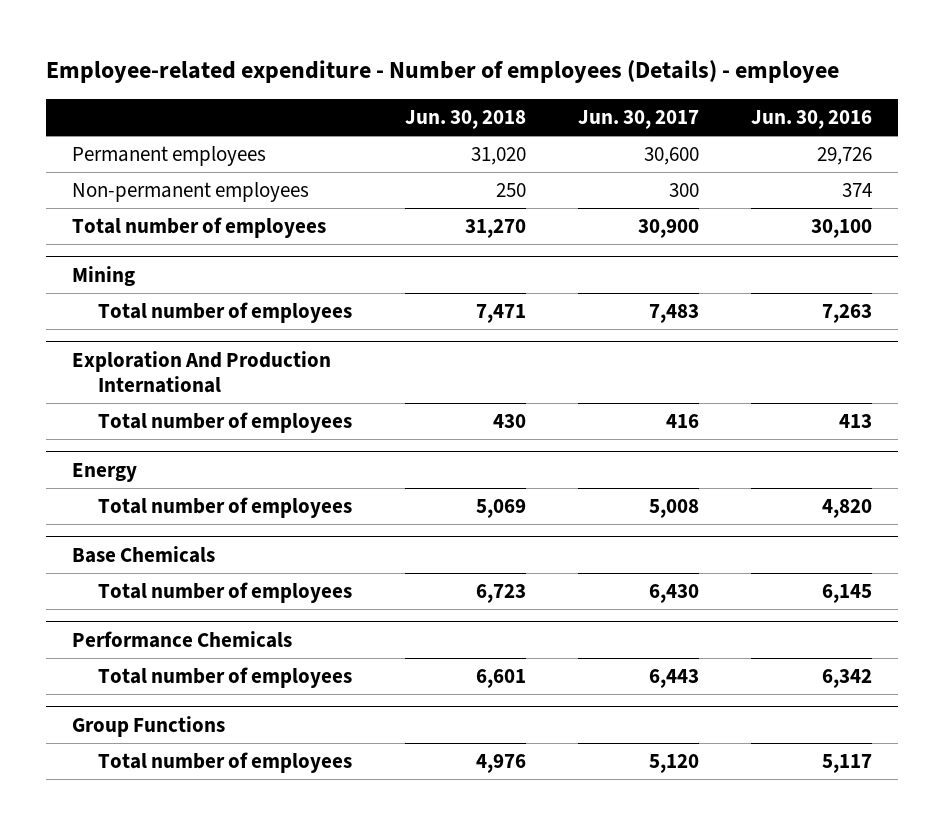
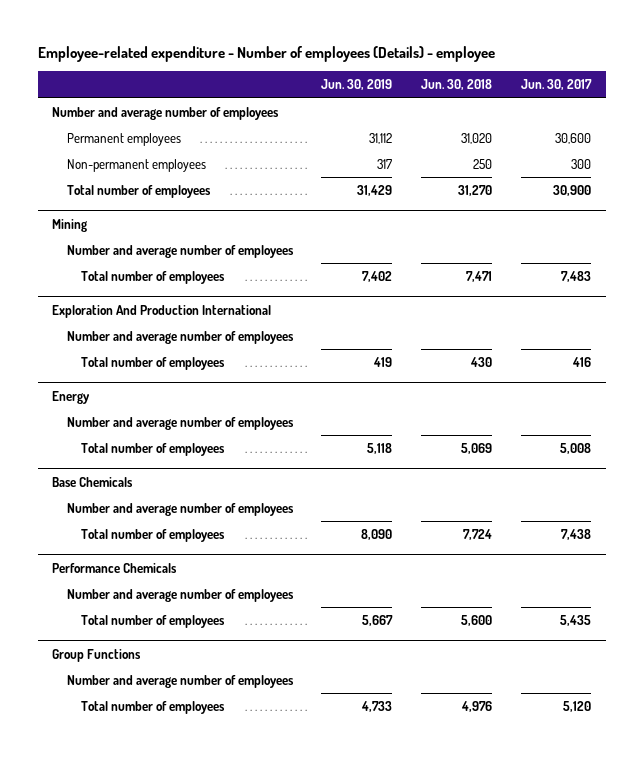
[750,110,872,130] Jun. 30, 2016 -> none
none -> [321,79,393,91] Jun. 30, 2019
none -> [51,107,279,121] Number and average number of employees
none -> [66,245,294,259] Number and average number of employees
none -> [66,331,294,345] Number and average number of employees
none -> [66,417,294,431] Number and average number of employees
none -> [66,503,294,517] Number and average number of employees
[475,584,526,604] 6,723 -> [463,529,493,541] 7,724
[648,584,699,604] 6,430 -> [561,529,592,541] 7,438
none -> [66,589,294,603] Number and average number of employees
[475,669,526,689] 6,601 -> [461,615,493,627] 5,600
[648,669,699,689] 6,443 -> [560,615,592,627] 5,435
none -> [66,675,294,689] Number and average number of employees

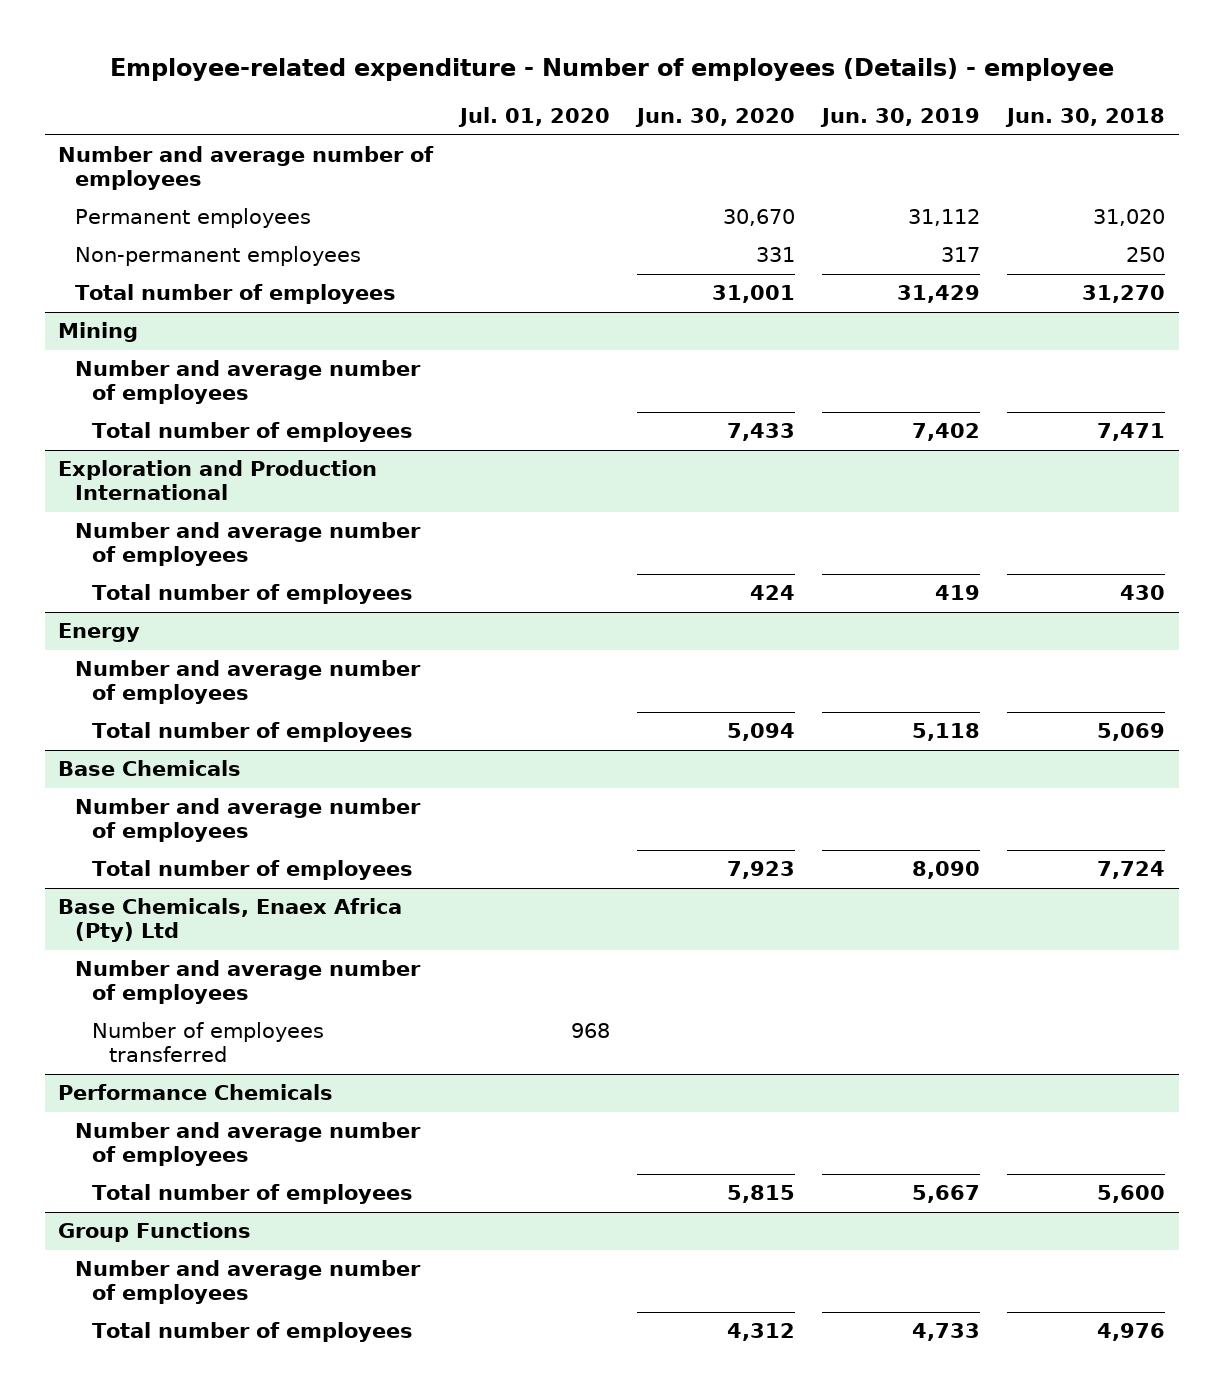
[521,79,593,91] Jun. 30, 2017 -> none
none -> [458,107,611,128] Jul. 01, 2020
none -> [635,108,796,128] Jun. 30, 2020
[51,304,271,318] Exploration And Production International -> [58,460,378,501] Exploration and Production International
none -> [58,898,403,943] Base Chemicals, Enaex Africa (Pty) Ltd
none -> [75,960,422,1005] Number and average number of employees
none -> [92,1022,325,1063] Number of employees transferred

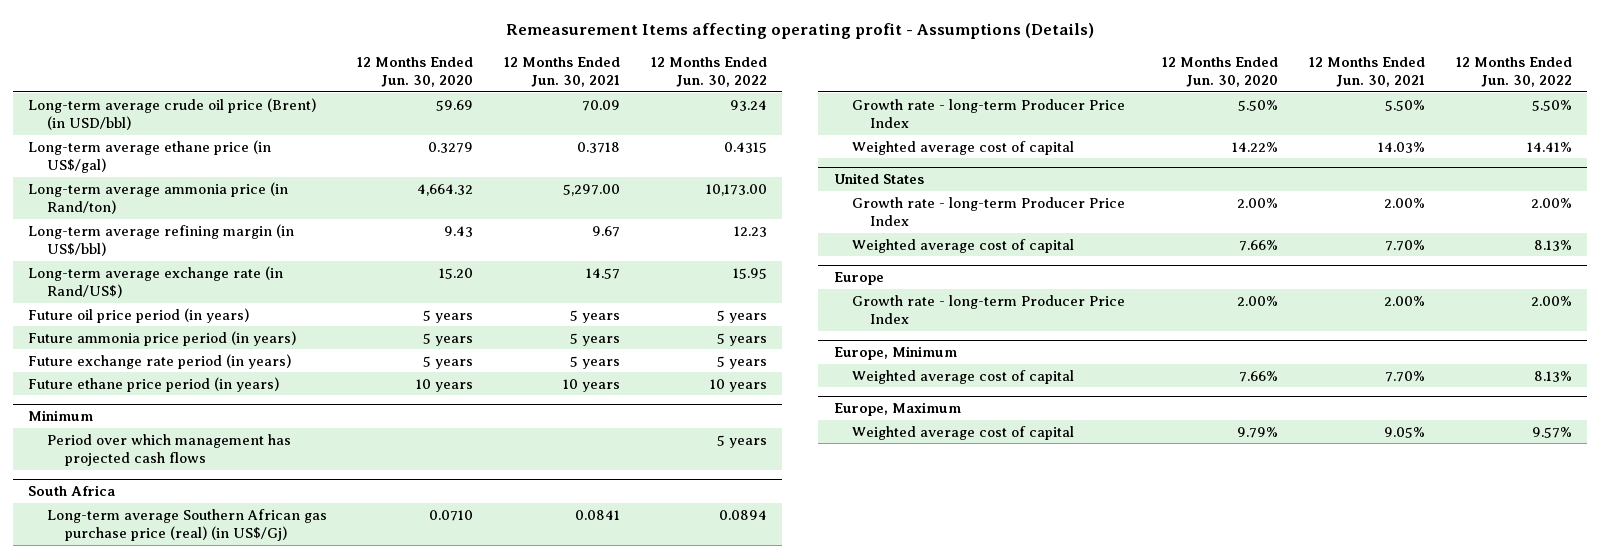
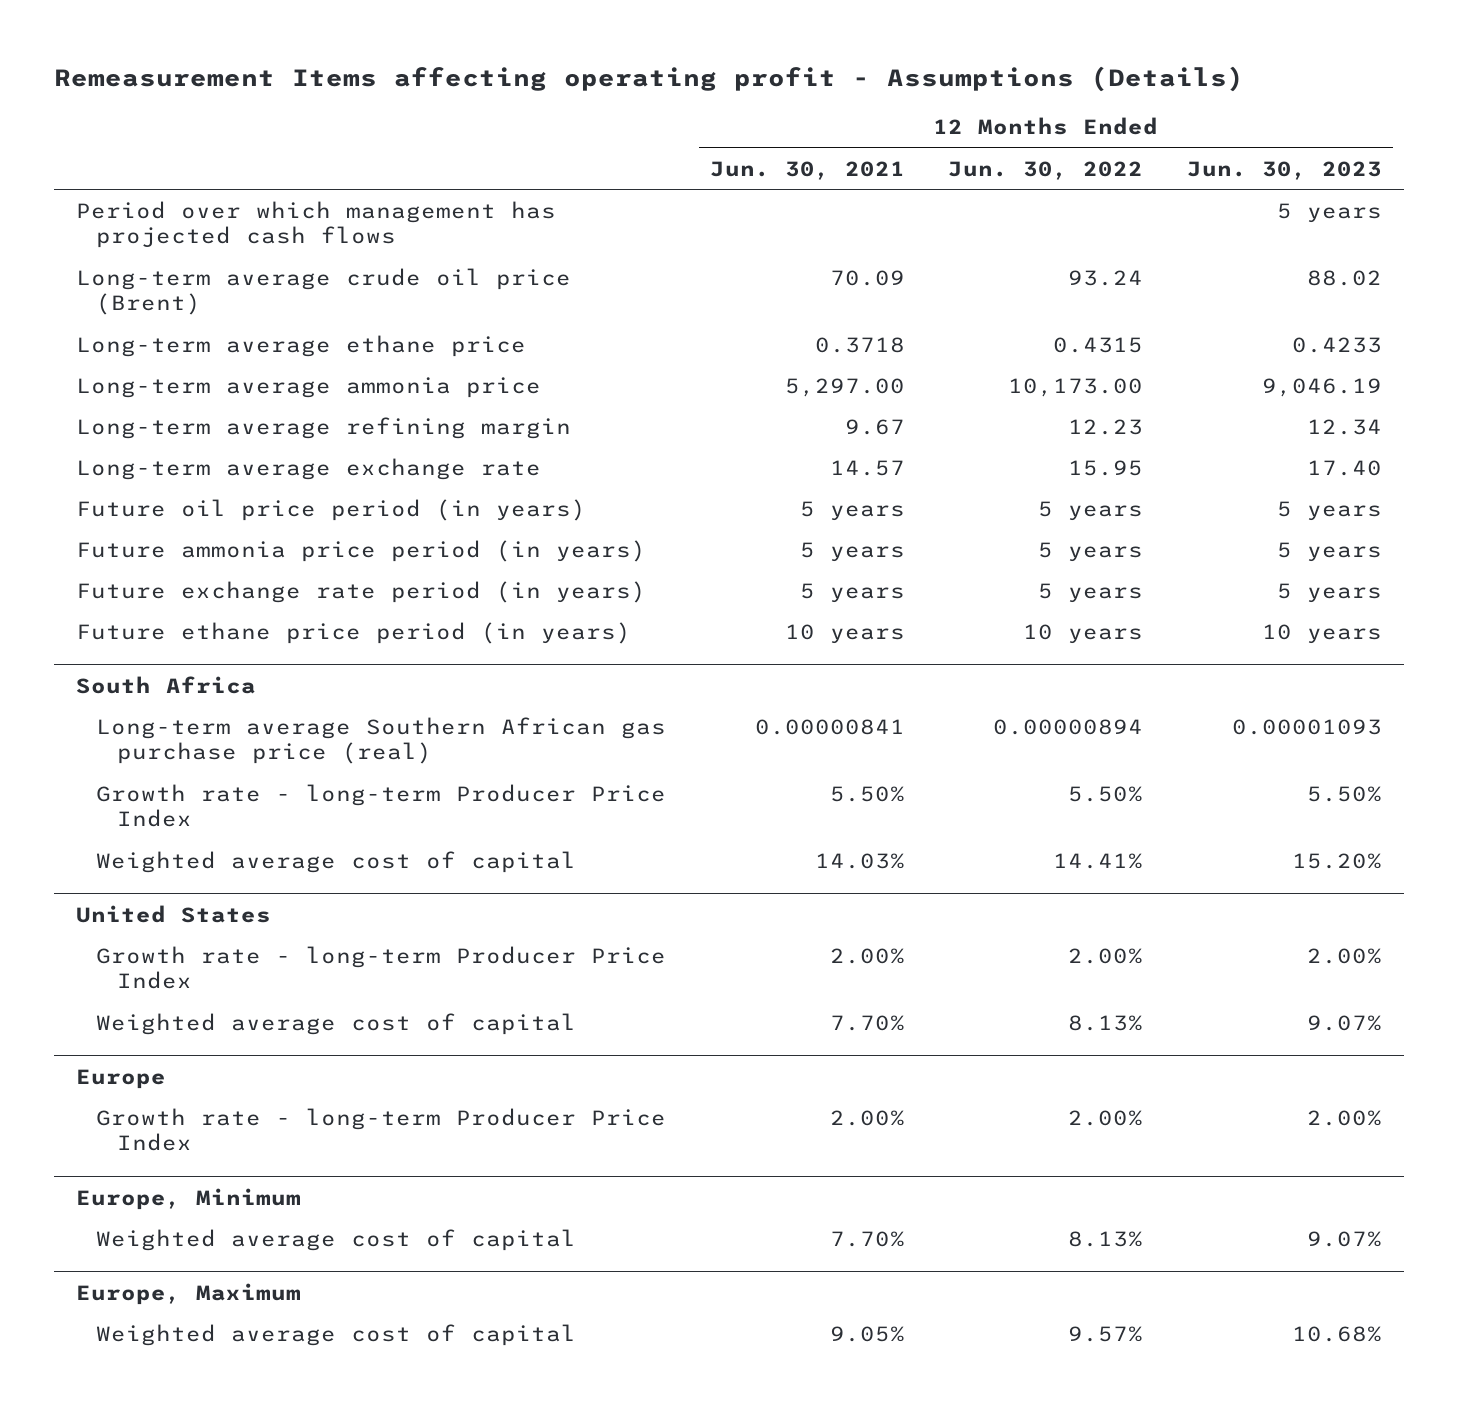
[357,56,474,88] 12 Months Ended Jun. 30, 2020 -> none
none -> [1186,160,1382,180] Jun. 30, 2023
none -> [75,200,556,249] Period over which management has projected cash flows
[28,97,317,131] Long-term average crude oil price (Brent) (in USD/bbl) -> [75,267,571,316] Long-term average crude oil price (Brent)
[28,139,272,174] Long-term average ethane price (in US$/gal) -> [75,334,526,357] Long-term average ethane price
[28,181,289,215] Long-term average ammonia price (in Rand/ton) -> [75,376,541,398] Long-term average ammonia price
[28,223,295,257] Long-term average refining margin (in US$/bbl) -> [75,416,571,439] Long-term average refining margin
[28,265,284,299] Long-term average exchange rate (in Rand/US$) -> [75,457,541,480] Long-term average exchange rate
[28,409,94,421] Minimum -> none
[46,433,291,467] Period over which management has projected cash flows -> none
[46,508,327,542] Long-term average Southern African gas purchase price (real) (in US$/Gj) -> [96,716,667,765] Long-term average Southern African gas purchase price (real)
[575,509,621,520] 0.0841 -> [754,718,905,735] 0.00000841
[718,509,767,520] 0.0894 -> [993,718,1144,735] 0.00000894

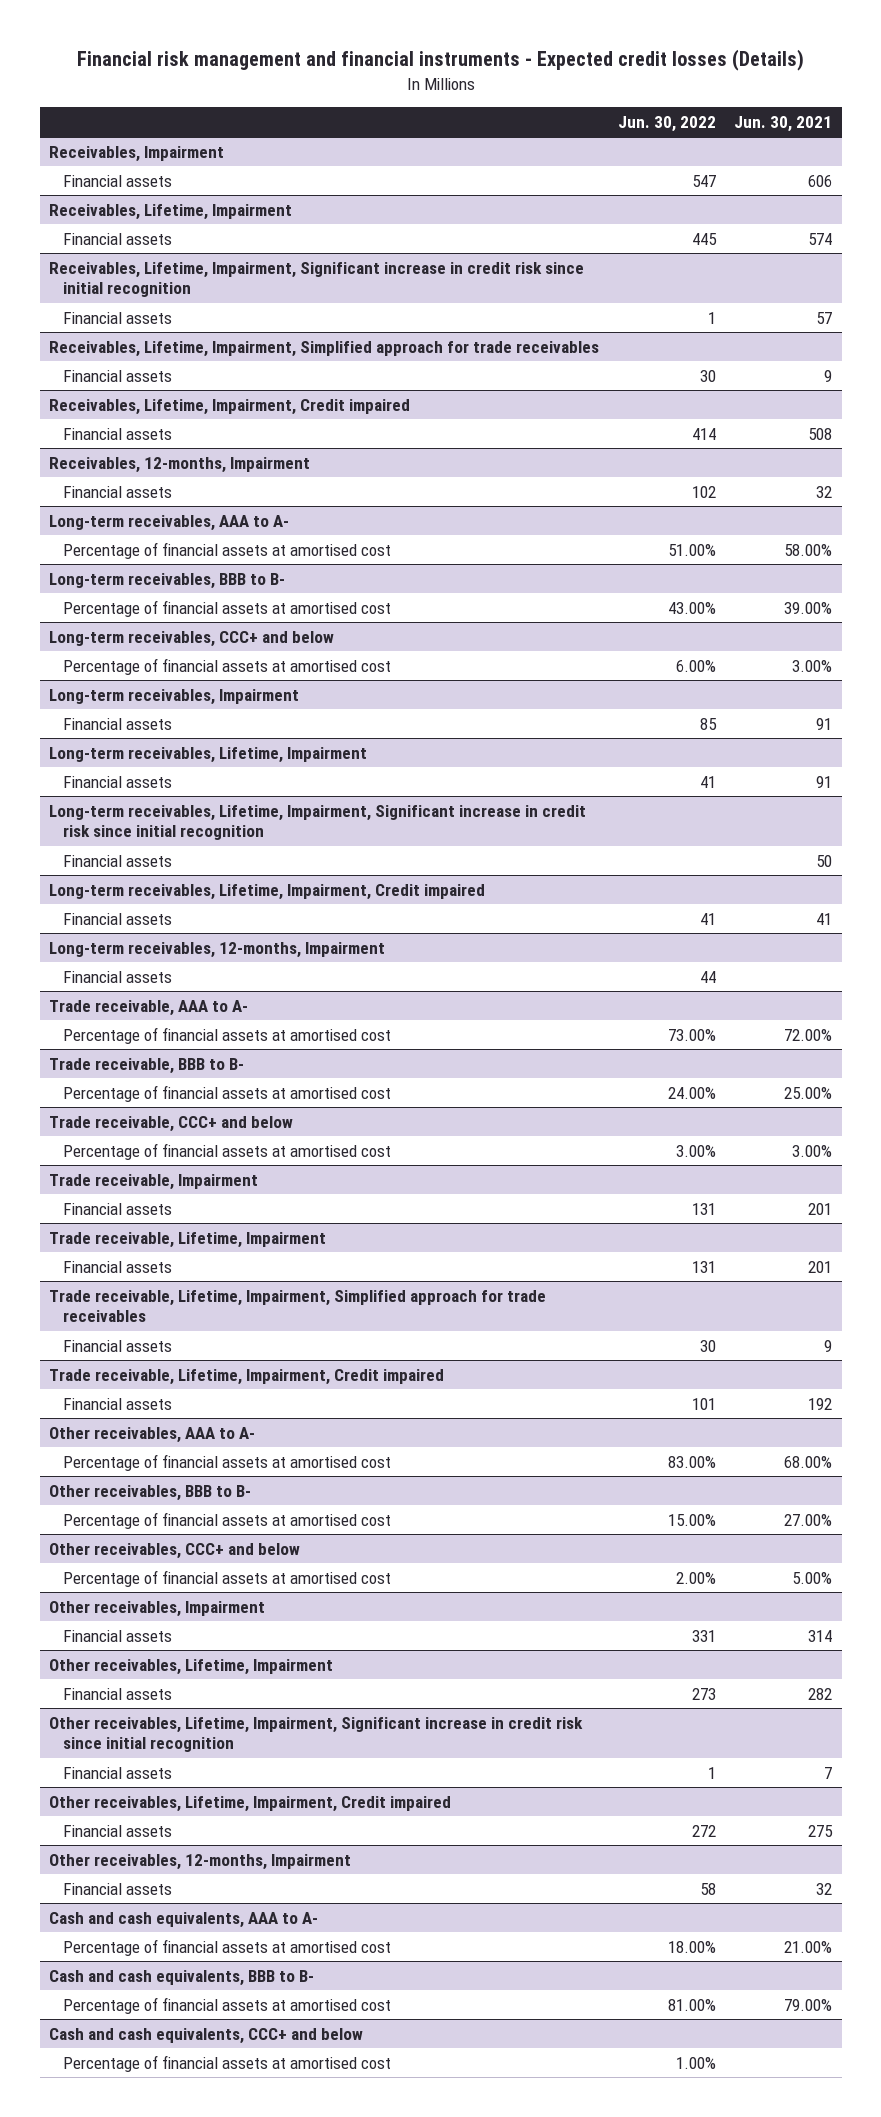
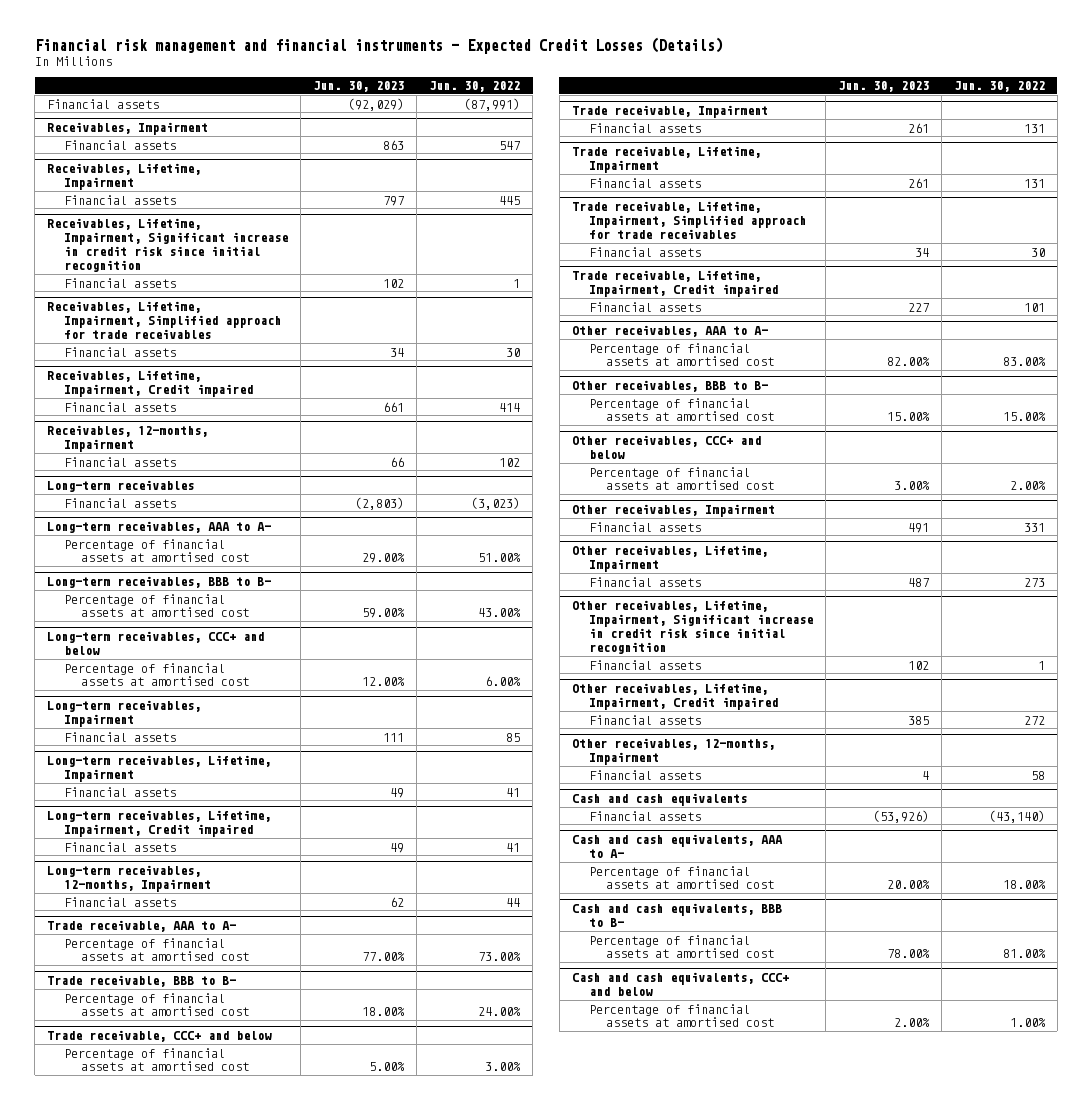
[76,49,804,72] Financial risk management and financial instruments - Expected credit losses (Details) -> [34,37,723,55] Financial risk management and financial instruments - Expected Credit Losses (Details)
[734,115,833,132] Jun. 30, 2021 -> none
none -> [313,81,405,93] Jun. 30, 2023
none -> [47,98,160,109] Financial assets
none -> [47,480,195,493] Long-term receivables
none -> [64,497,177,508] Financial assets
[48,804,586,841] Long-term receivables, Lifetime, Impairment, Significant increase in credit risk since initial recognition -> none
[62,854,172,867] Financial assets -> none
none -> [571,793,747,807] Cash and cash equivalents
none -> [588,810,701,821] Financial assets

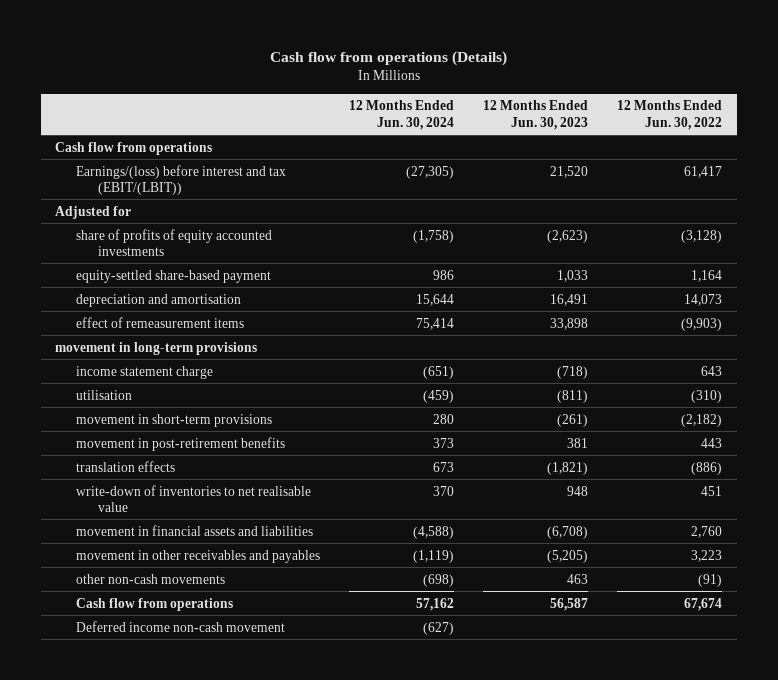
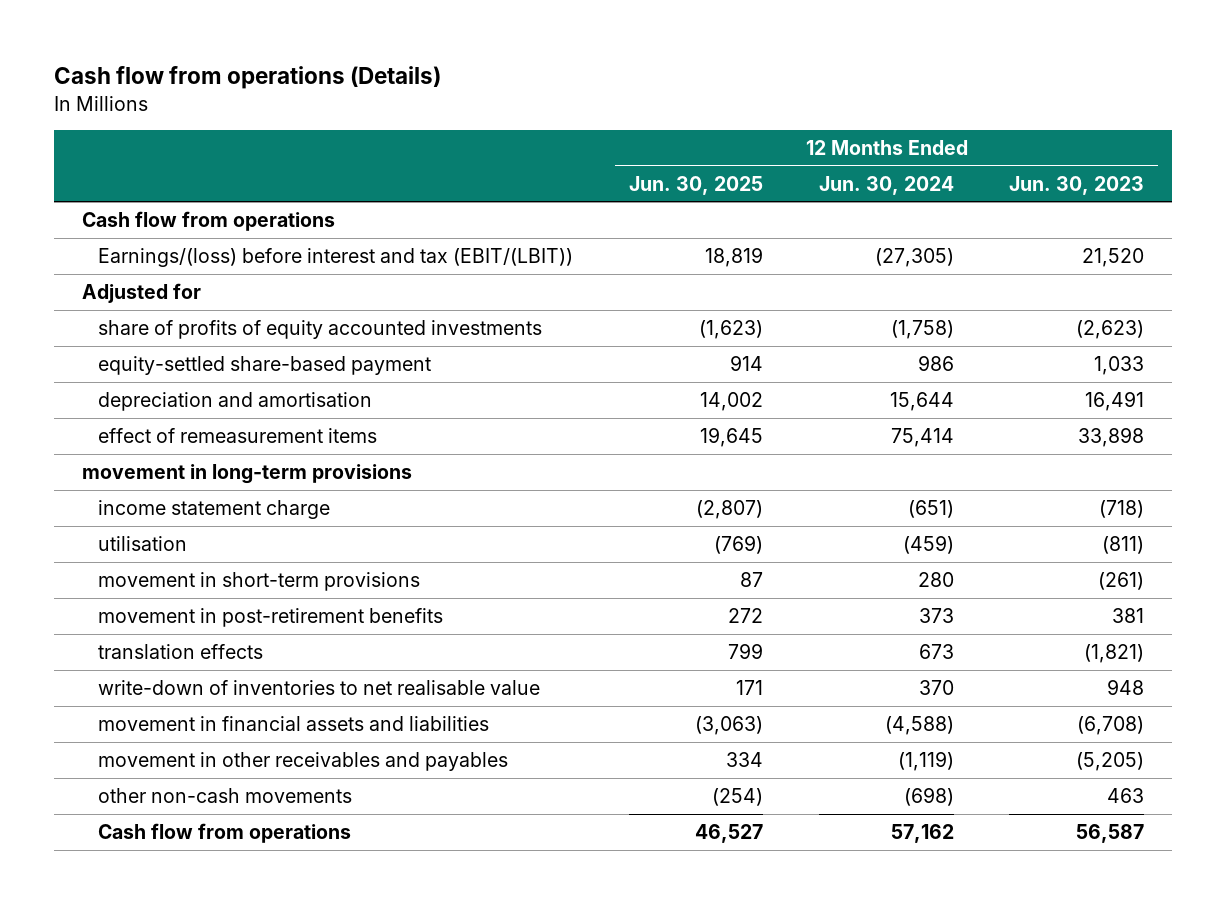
[617,100,723,130] 12 Months Ended Jun. 30, 2022 -> none
none -> [628,175,763,195] Jun. 30, 2025
[76,620,286,632] Deferred income non-cash movement -> none

